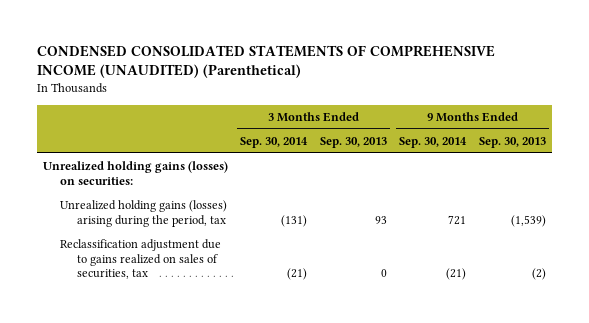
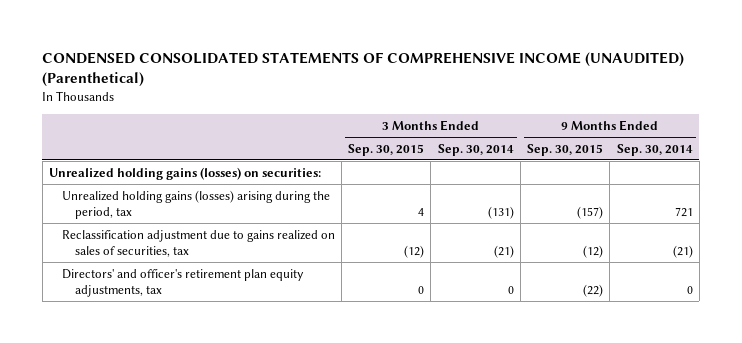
[319,136,387,148] Sep. 30, 2013 -> none
[478,136,546,148] Sep. 30, 2013 -> none
none -> [348,143,425,156] Sep. 30, 2015
none -> [527,143,604,156] Sep. 30, 2015
none -> [61,268,304,297] Directors' and officer's retirement plan equity adjustments, tax

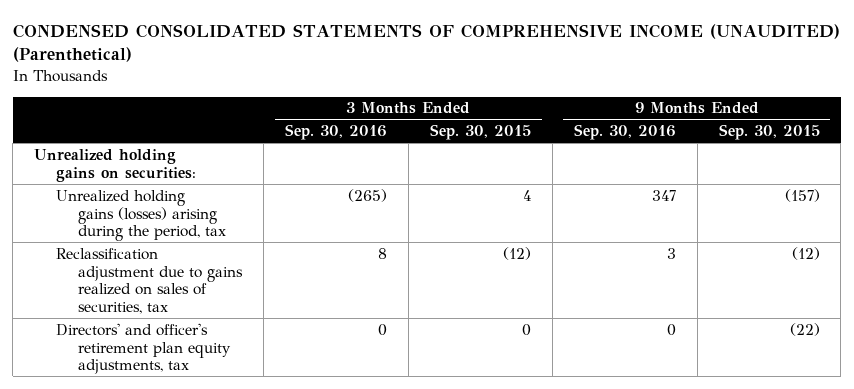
[437,143,514,156] Sep. 30, 2014 -> none
[616,143,693,156] Sep. 30, 2014 -> none
none -> [285,124,388,141] Sep. 30, 2016
none -> [573,124,676,141] Sep. 30, 2016
[49,166,322,180] Unrealized holding gains (losses) on securities: -> [34,148,197,182] Unrealized holding gains on securities:

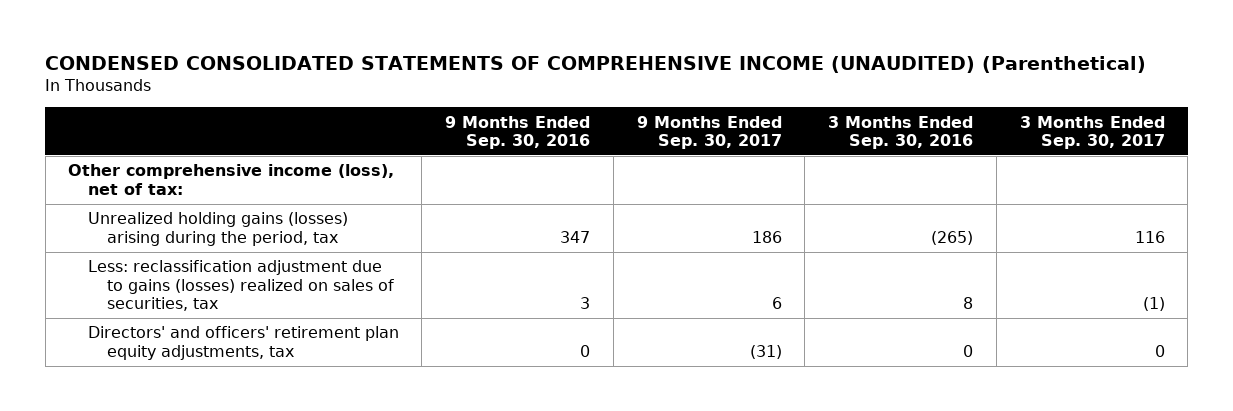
[430,124,532,141] Sep. 30, 2015 -> none
[718,124,820,141] Sep. 30, 2015 -> none
none -> [636,115,782,149] 9 Months Ended Sep. 30, 2017
none -> [1019,115,1165,149] 3 Months Ended Sep. 30, 2017
[34,148,197,182] Unrealized holding gains on securities: -> none
none -> [68,164,395,195] Other comprehensive income (loss), net of tax:
[56,247,244,315] Reclassification adjustment due to gains realized on sales of securities, tax -> [87,260,395,312] Less: reclassification adjustment due to gains (losses) realized on sales of securities, tax
[56,322,232,375] Directors' and officer's retirement plan equity adjustments, tax -> [87,326,399,360] Directors' and officers' retirement plan equity adjustments, tax

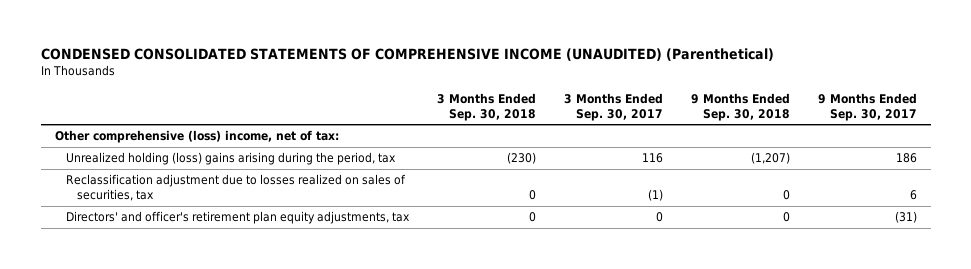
[445,115,591,149] 9 Months Ended Sep. 30, 2016 -> none
[828,115,974,149] 3 Months Ended Sep. 30, 2016 -> none
none -> [436,92,536,121] 3 Months Ended Sep. 30, 2018
none -> [690,92,790,121] 9 Months Ended Sep. 30, 2018
[68,164,395,195] Other comprehensive income (loss), net of tax: -> [54,130,339,144] Other comprehensive (loss) income, net of tax:
[87,212,348,246] Unrealized holding gains (losses) arising during the period, tax -> [65,152,396,166] Unrealized holding (loss) gains arising during the period, tax
[87,260,395,312] Less: reclassification adjustment due to gains (losses) realized on sales of securities, tax -> [65,174,406,202] Reclassification adjustment due to losses realized on sales of securities, tax
[87,326,399,360] Directors' and officers' retirement plan equity adjustments, tax -> [65,211,410,225] Directors' and officer's retirement plan equity adjustments, tax

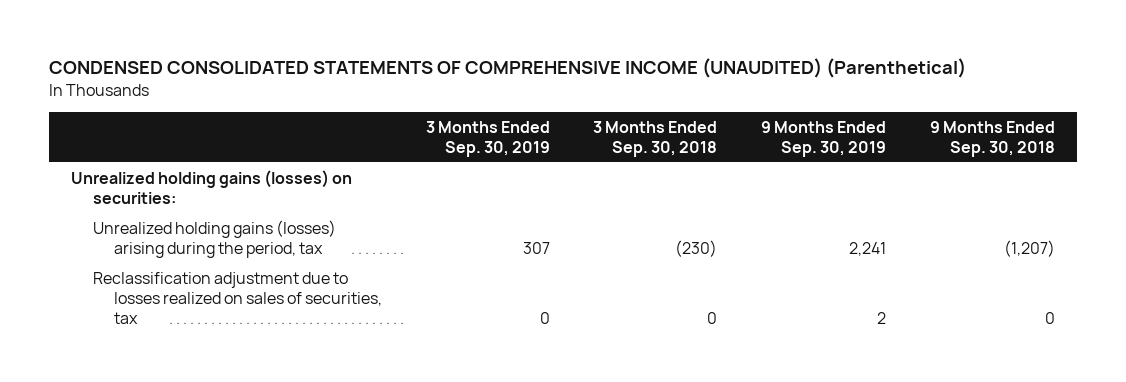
[563,92,663,121] 3 Months Ended Sep. 30, 2017 -> none
[817,92,917,121] 9 Months Ended Sep. 30, 2017 -> none
none -> [425,120,550,157] 3 Months Ended Sep. 30, 2019
none -> [761,120,887,157] 9 Months Ended Sep. 30, 2019
[54,130,339,144] Other comprehensive (loss) income, net of tax: -> none
none -> [71,169,353,204] Unrealized holding gains (losses) on securities:
[65,152,396,166] Unrealized holding (loss) gains arising during the period, tax -> [92,219,336,258] Unrealized holding gains (losses) arising during the period, tax
[65,211,410,225] Directors' and officer's retirement plan equity adjustments, tax -> none

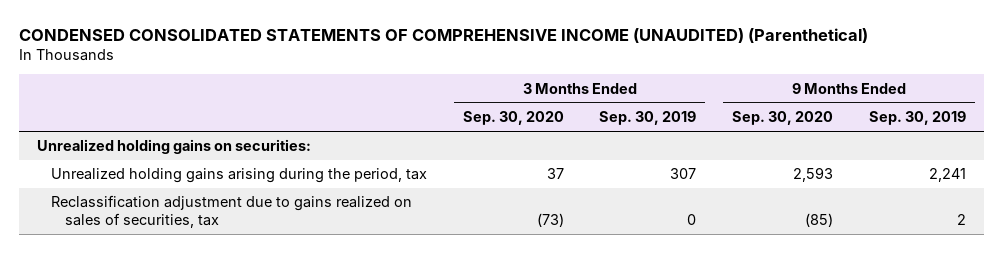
[593,120,718,157] 3 Months Ended Sep. 30, 2018 -> none
[929,120,1055,157] 9 Months Ended Sep. 30, 2018 -> none
none -> [462,111,564,126] Sep. 30, 2020
none -> [732,111,834,126] Sep. 30, 2020
[71,169,353,204] Unrealized holding gains (losses) on securities: -> [36,139,311,155] Unrealized holding gains on securities:
[92,219,336,258] Unrealized holding gains (losses) arising during the period, tax -> [50,168,427,184] Unrealized holding gains arising during the period, tax
[92,271,382,324] Reclassification adjustment due to losses realized on sales of securities, tax -> [50,195,412,229] Reclassification adjustment due to gains realized on sales of securities, tax

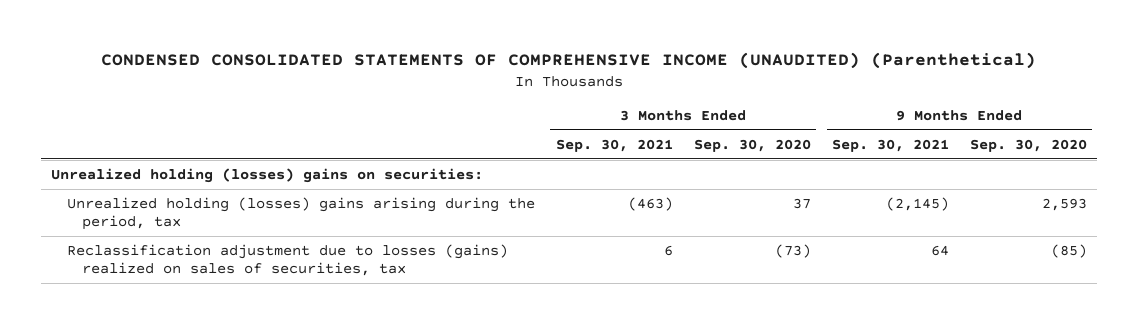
[599,111,697,126] Sep. 30, 2019 -> none
[869,111,967,126] Sep. 30, 2019 -> none
none -> [555,138,673,152] Sep. 30, 2021
none -> [831,138,949,152] Sep. 30, 2021
[36,139,311,155] Unrealized holding gains on securities: -> [51,167,484,183] Unrealized holding (losses) gains on securities:
[50,168,427,184] Unrealized holding gains arising during the period, tax -> [66,196,535,231] Unrealized holding (losses) gains arising during the period, tax
[50,195,412,229] Reclassification adjustment due to gains realized on sales of securities, tax -> [66,243,508,277] Reclassification adjustment due to losses (gains) realized on sales of securities, tax

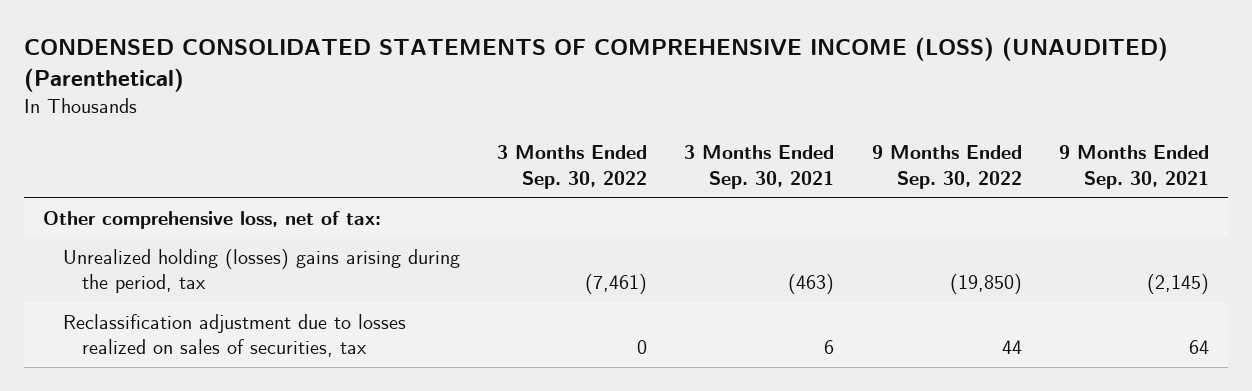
[101,51,1037,69] CONDENSED CONSOLIDATED STATEMENTS OF COMPREHENSIVE INCOME (UNAUDITED) (Parenthetical) -> [24,37,1169,92] CONDENSED CONSOLIDATED STATEMENTS OF COMPREHENSIVE INCOME (LOSS) (UNAUDITED) (Parenthetical)
[693,138,811,152] Sep. 30, 2020 -> none
[969,138,1087,152] Sep. 30, 2020 -> none
none -> [496,145,647,189] 3 Months Ended Sep. 30, 2022
none -> [871,145,1022,189] 9 Months Ended Sep. 30, 2022
[51,167,484,183] Unrealized holding (losses) gains on securities: -> none
none -> [42,210,381,229] Other comprehensive loss, net of tax:
[66,243,508,277] Reclassification adjustment due to losses (gains) realized on sales of securities, tax -> [62,313,406,358] Reclassification adjustment due to losses realized on sales of securities, tax

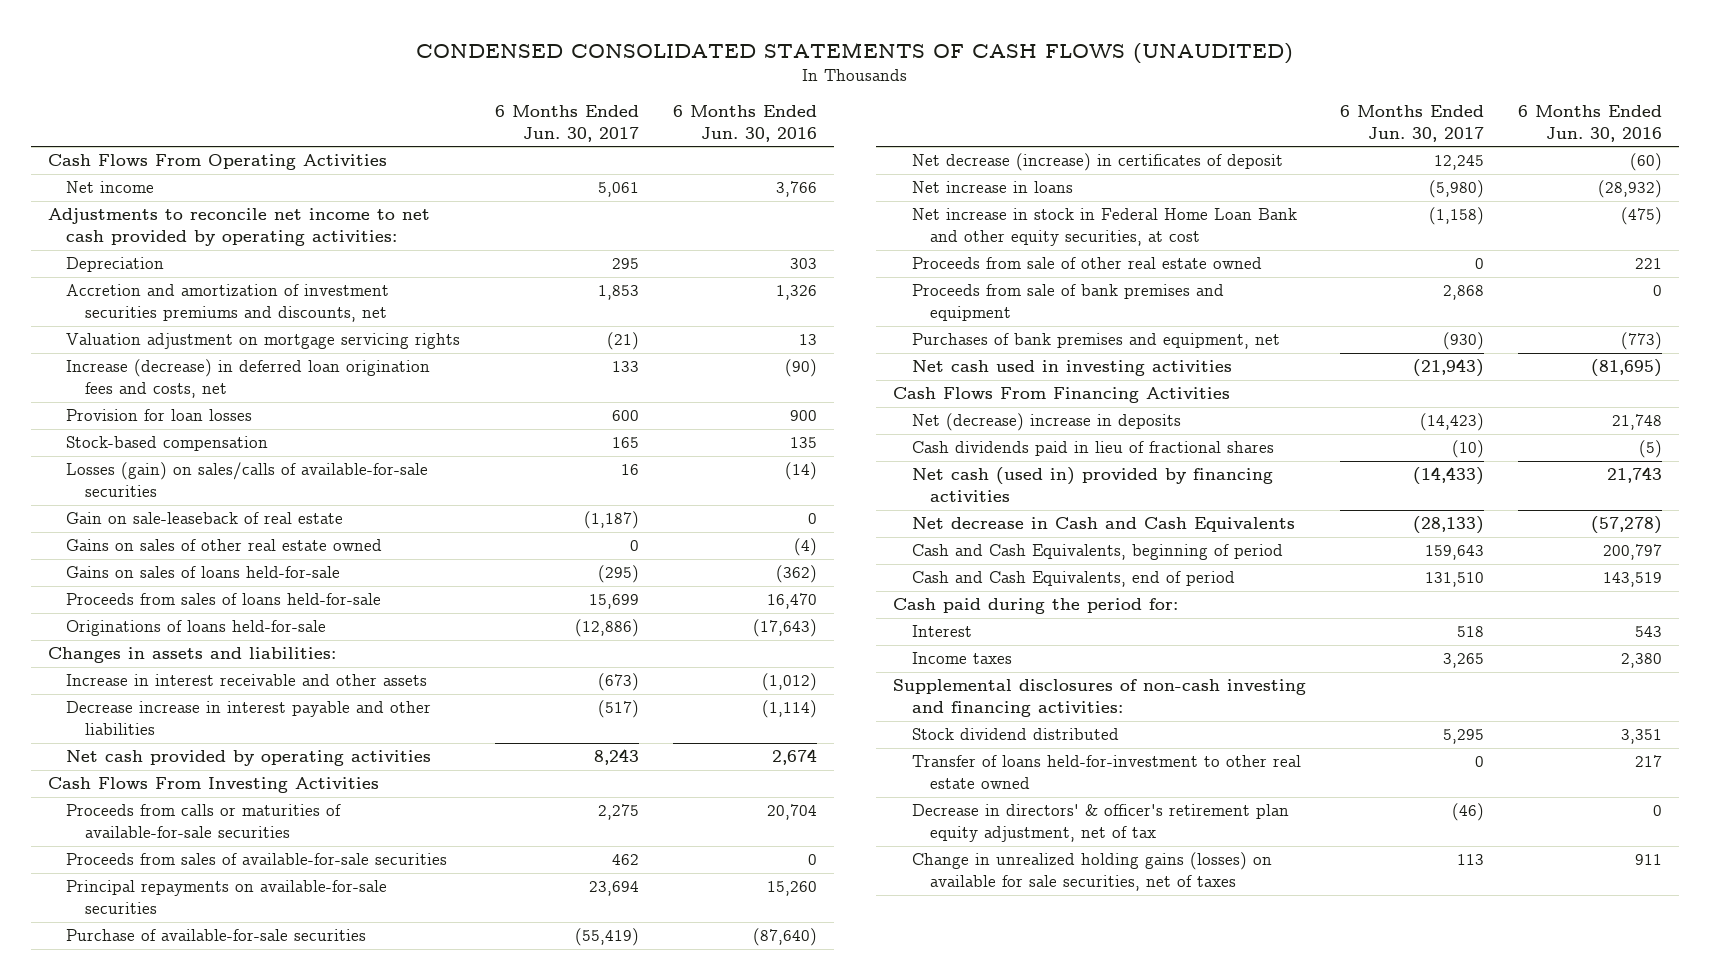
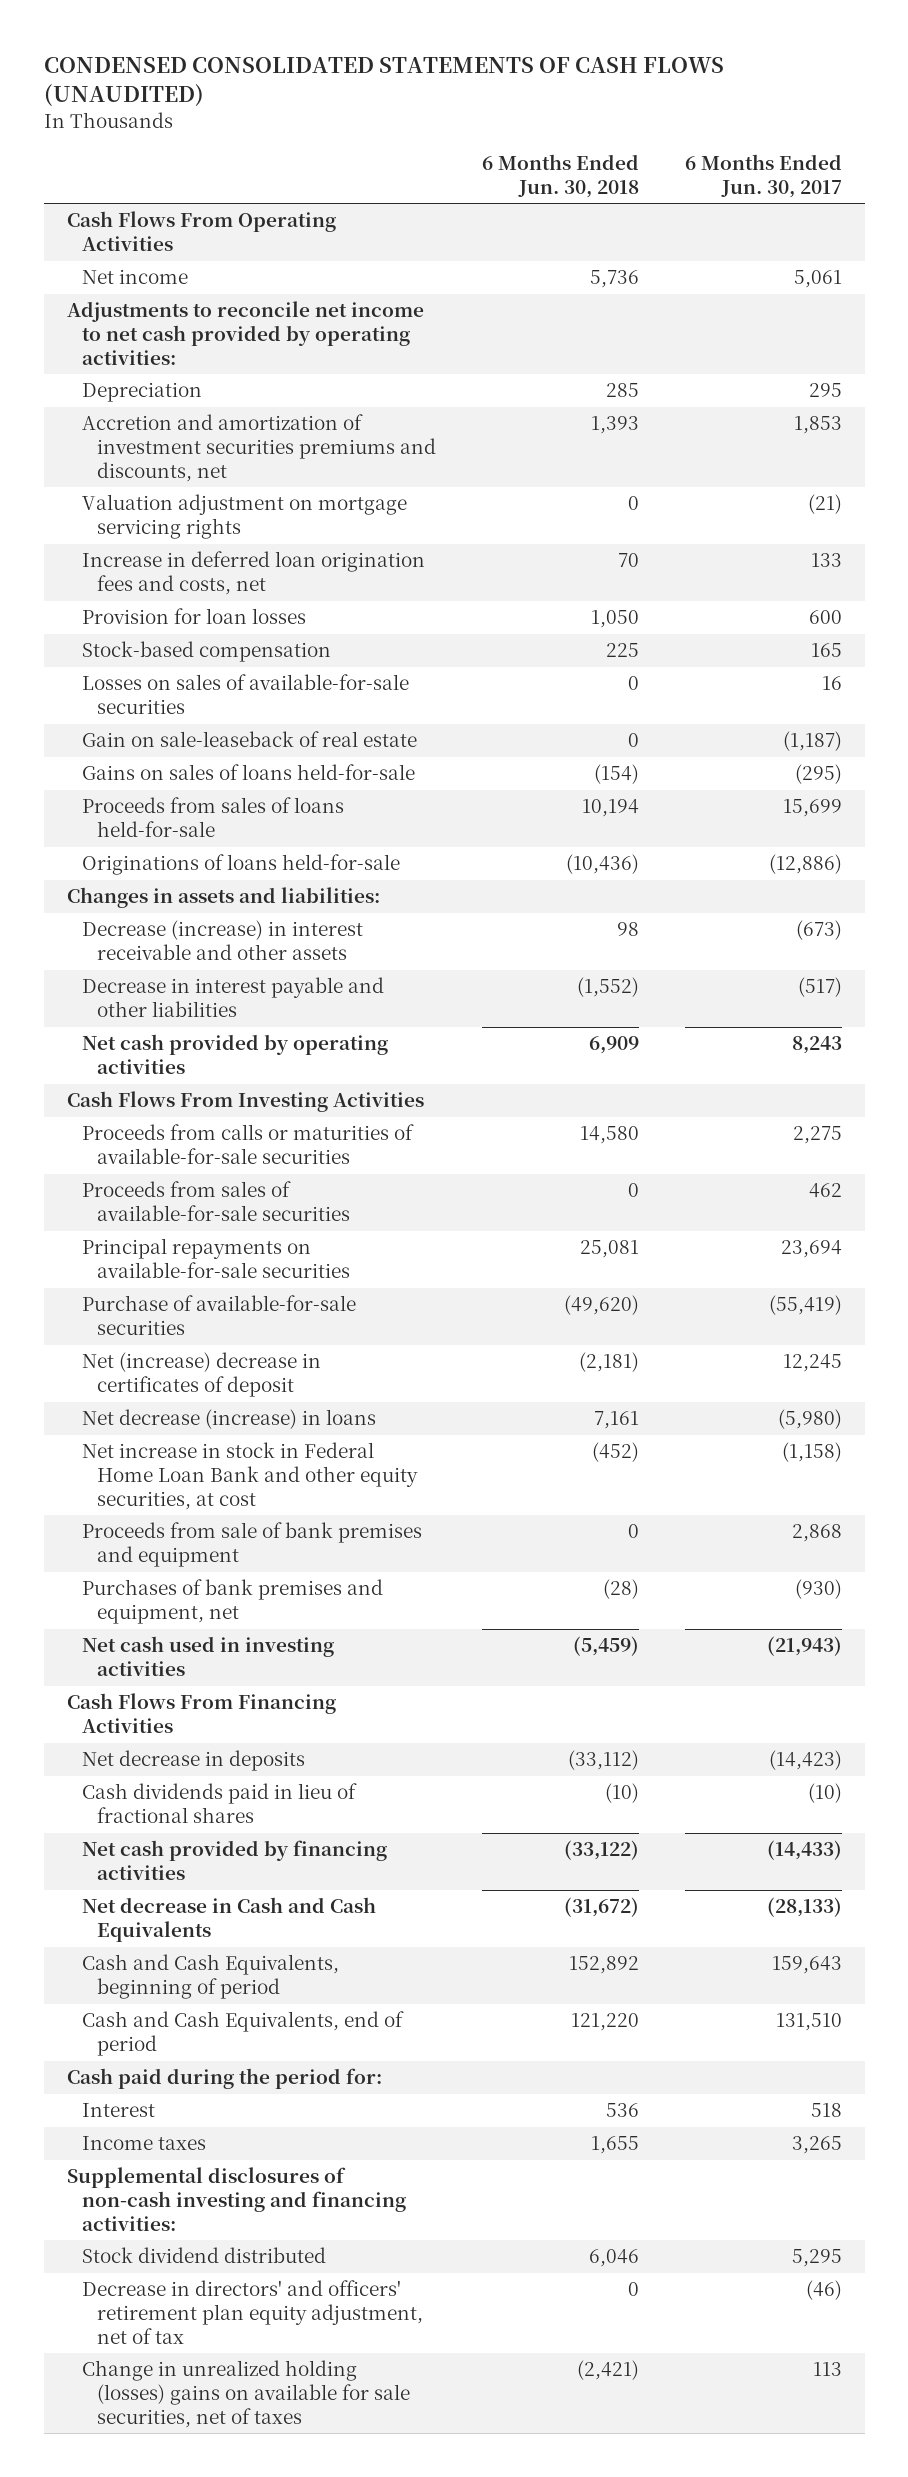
[672,105,817,142] 6 Months Ended Jun. 30, 2016 -> none
none -> [481,154,639,198] 6 Months Ended Jun. 30, 2018
[66,359,431,399] Increase (decrease) in deferred loan origination fees and costs, net -> [81,551,425,595] Increase in deferred loan origination fees and costs, net
[66,462,429,498] Losses (gain) on sales/calls of available-for-sale securities -> [81,674,409,714] Losses on sales of available-for-sale securities
[66,539,383,552] Gains on sales of other real estate owned -> none
[66,674,428,687] Increase in interest receivable and other assets -> [81,920,363,960] Decrease (increase) in interest receivable and other assets
[66,701,432,736] Decrease increase in interest payable and other liabilities -> [81,977,384,1017] Decrease in interest payable and other liabilities
[911,153,1283,172] Net decrease (increase) in certificates of deposit -> [81,1352,321,1397] Net (increase) decrease in certificates of deposit
[911,181,1073,194] Net increase in loans -> [81,1409,376,1430] Net decrease (increase) in loans
[911,257,1262,270] Proceeds from sale of other real estate owned -> none
[911,413,1181,432] Net (decrease) increase in deposits -> [81,1750,305,1772] Net decrease in deposits
[911,467,1273,503] Net cash (used in) provided by financing activities -> [81,1840,387,1880] Net cash provided by financing activities
[911,755,1301,790] Transfer of loans held-for-investment to other real estate owned -> none
[911,804,1289,843] Decrease in directors' & officer's retirement plan equity adjustment, net of tax -> [81,2280,423,2344] Decrease in directors' and officers' retirement plan equity adjustment, net of tax
[911,852,1272,892] Change in unrealized holding gains (losses) on available for sale securities, net of taxes -> [81,2360,410,2428] Change in unrealized holding (losses) gains on available for sale securities, net of taxes

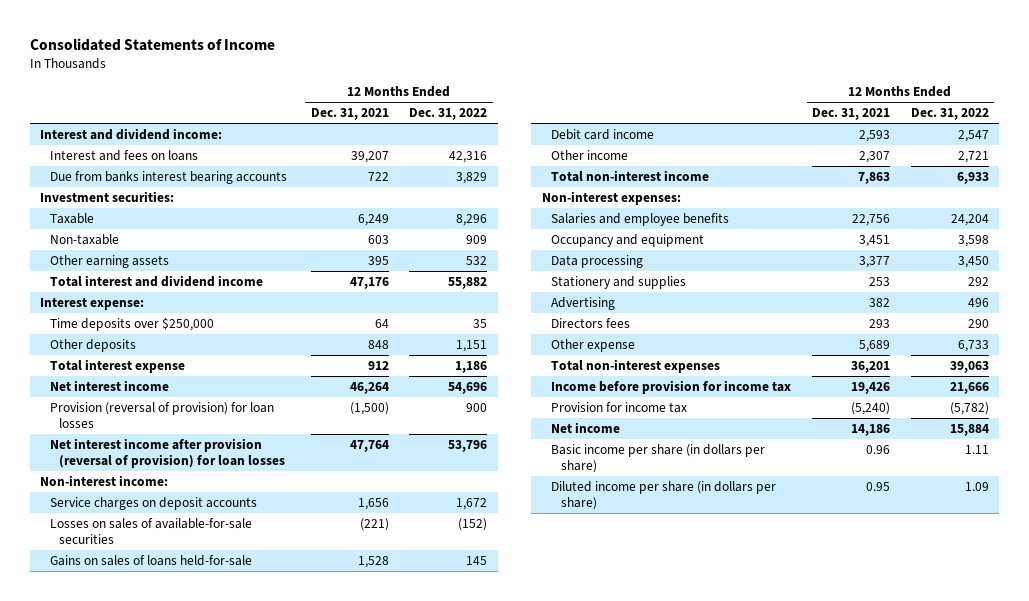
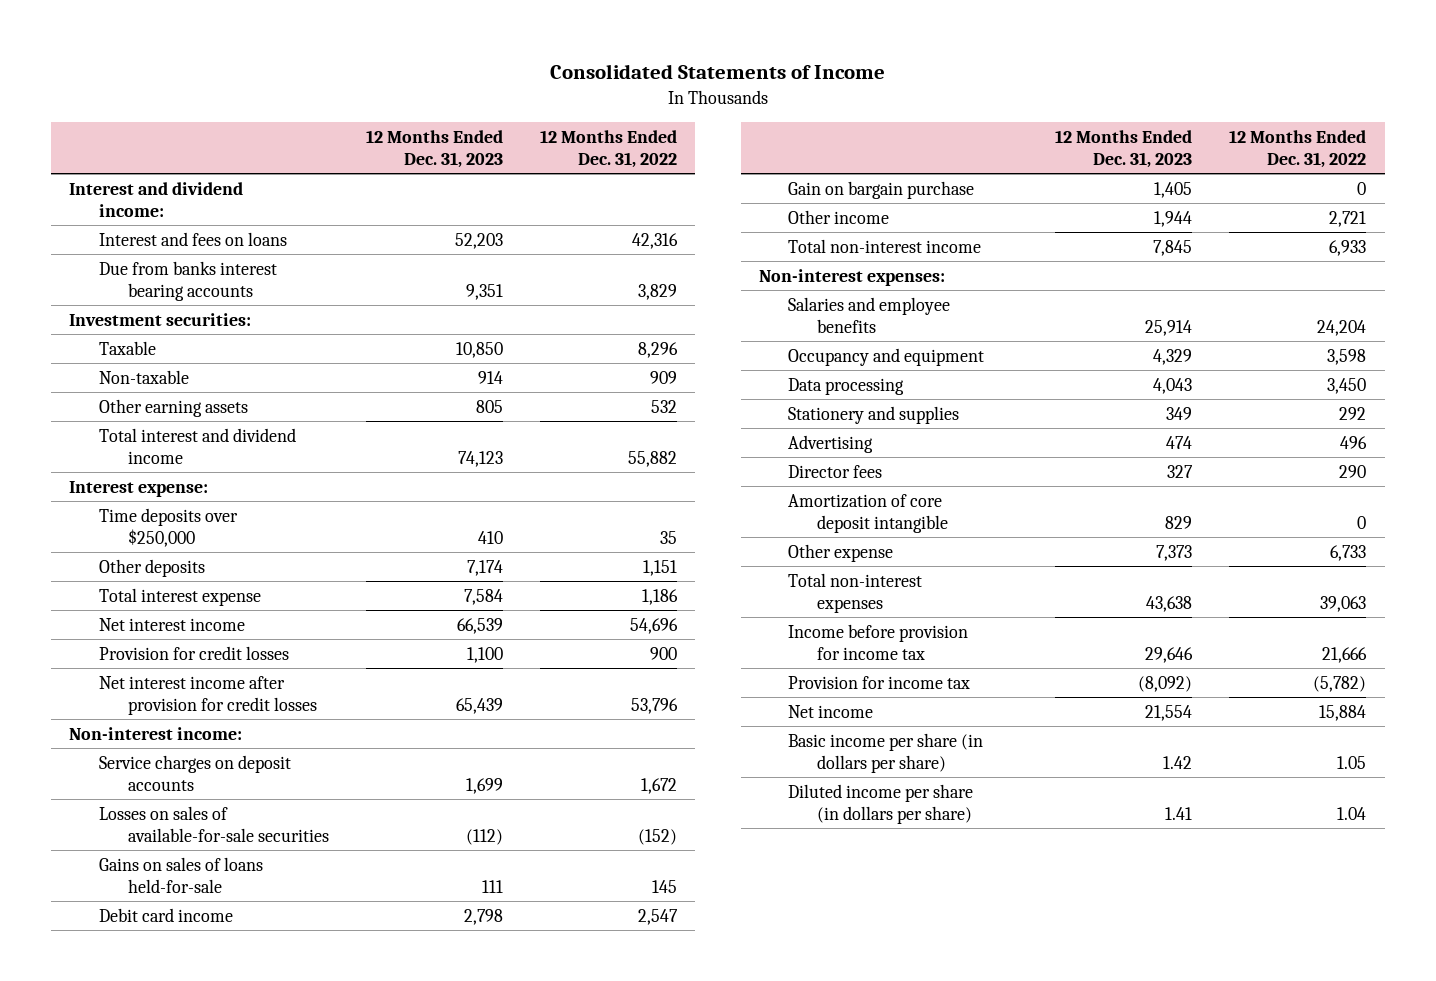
[310,108,389,121] Dec. 31, 2021 -> none
none -> [365,130,503,168] 12 Months Ended Dec. 31, 2023
[49,401,274,428] Provision (reversal of provision) for loan losses -> none
none -> [98,645,289,660] Provision for credit losses
[49,437,286,468] Net interest income after provision (reversal of provision) for loan losses -> [98,675,317,715] Net interest income after provision for credit losses
none -> [788,180,975,199] Gain on bargain purchase
[551,317,631,328] Directors fees -> [788,464,883,478] Director fees
none -> [788,493,949,533] Amortization of core deposit intangible
[964,444,989,454] 1.11 -> [1337,755,1367,769] 1.05
[964,481,989,491] 1.09 -> [1337,806,1367,820] 1.04

